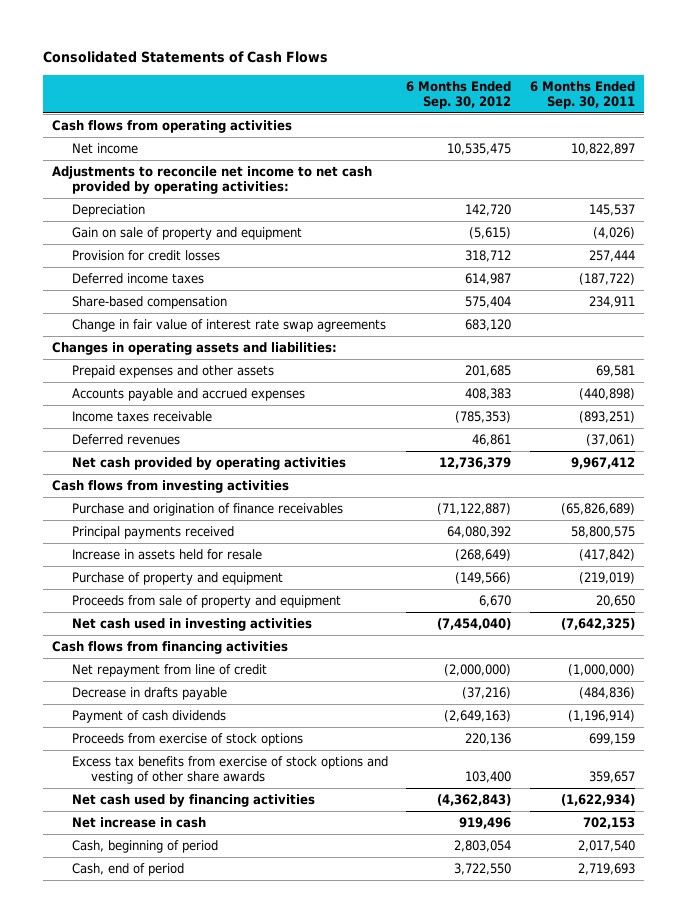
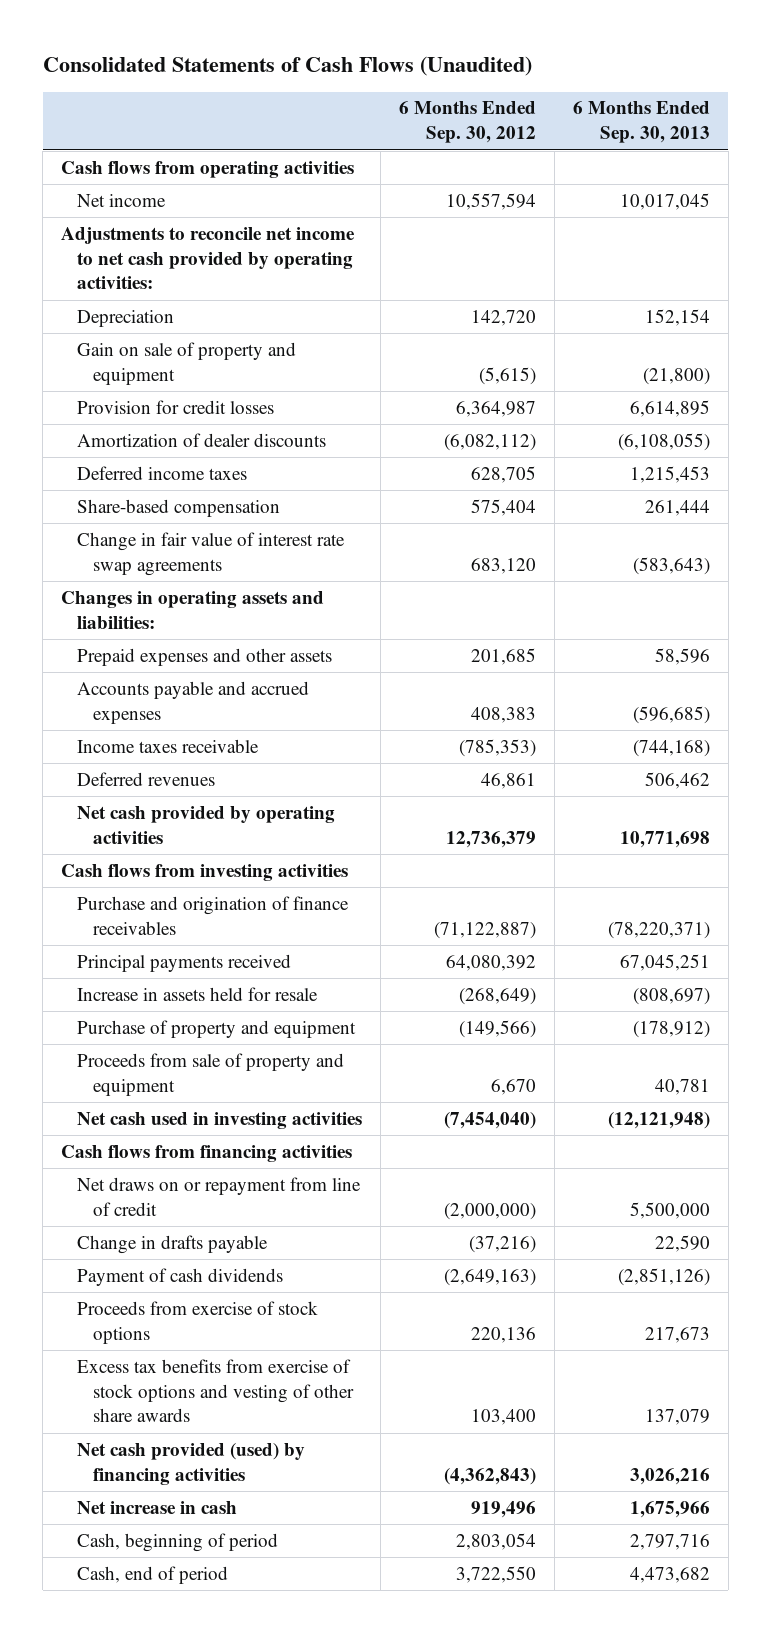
[43,51,329,64] Consolidated Statements of Cash Flows -> [42,56,532,77] Consolidated Statements of Cash Flows (Unaudited)
[529,80,635,109] 6 Months Ended Sep. 30, 2011 -> none
none -> [572,101,710,144] 6 Months Ended Sep. 30, 2013
[447,143,512,156] 10,535,475 -> [445,192,536,210] 10,557,594
[465,250,512,263] 318,712 -> [455,400,536,417] 6,364,987
none -> [77,432,327,447] Amortization of dealer discounts
[465,273,512,286] 614,987 -> [470,465,536,483] 628,705
[71,664,267,678] Net repayment from line of credit -> [77,1176,362,1216] Net draws on or repayment from line of credit
[71,687,227,701] Decrease in drafts payable -> [77,1234,269,1254] Change in drafts payable
[71,794,315,808] Net cash used by financing activities -> [77,1442,306,1485] Net cash provided (used) by financing activities

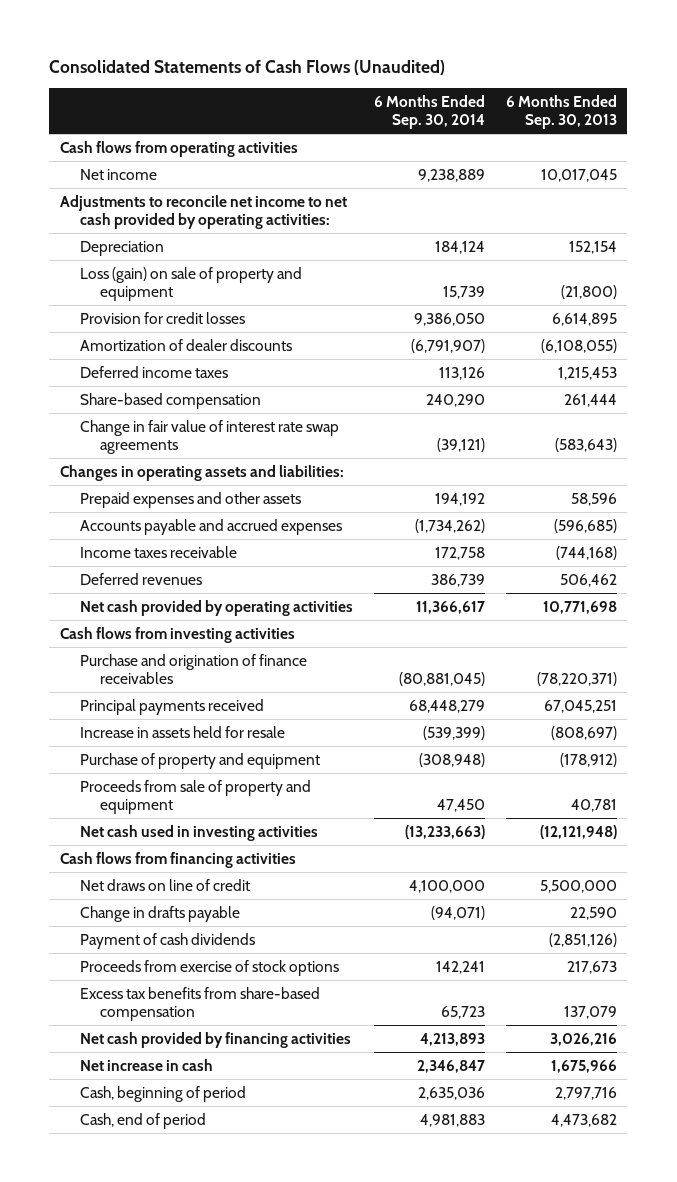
[398,101,536,144] 6 Months Ended Sep. 30, 2012 -> none
none -> [373,94,485,130] 6 Months Ended Sep. 30, 2014
[77,341,297,385] Gain on sale of property and equipment -> [79,266,302,301] Loss (gain) on sale of property and equipment
[77,1176,362,1216] Net draws on or repayment from line of credit -> [79,878,250,891] Net draws on line of credit
[77,1358,355,1423] Excess tax benefits from exercise of stock options and vesting of other share awards -> [79,986,320,1021] Excess tax benefits from share-based compensation
[77,1442,306,1485] Net cash provided (used) by financing activities -> [79,1031,351,1048] Net cash provided by financing activities

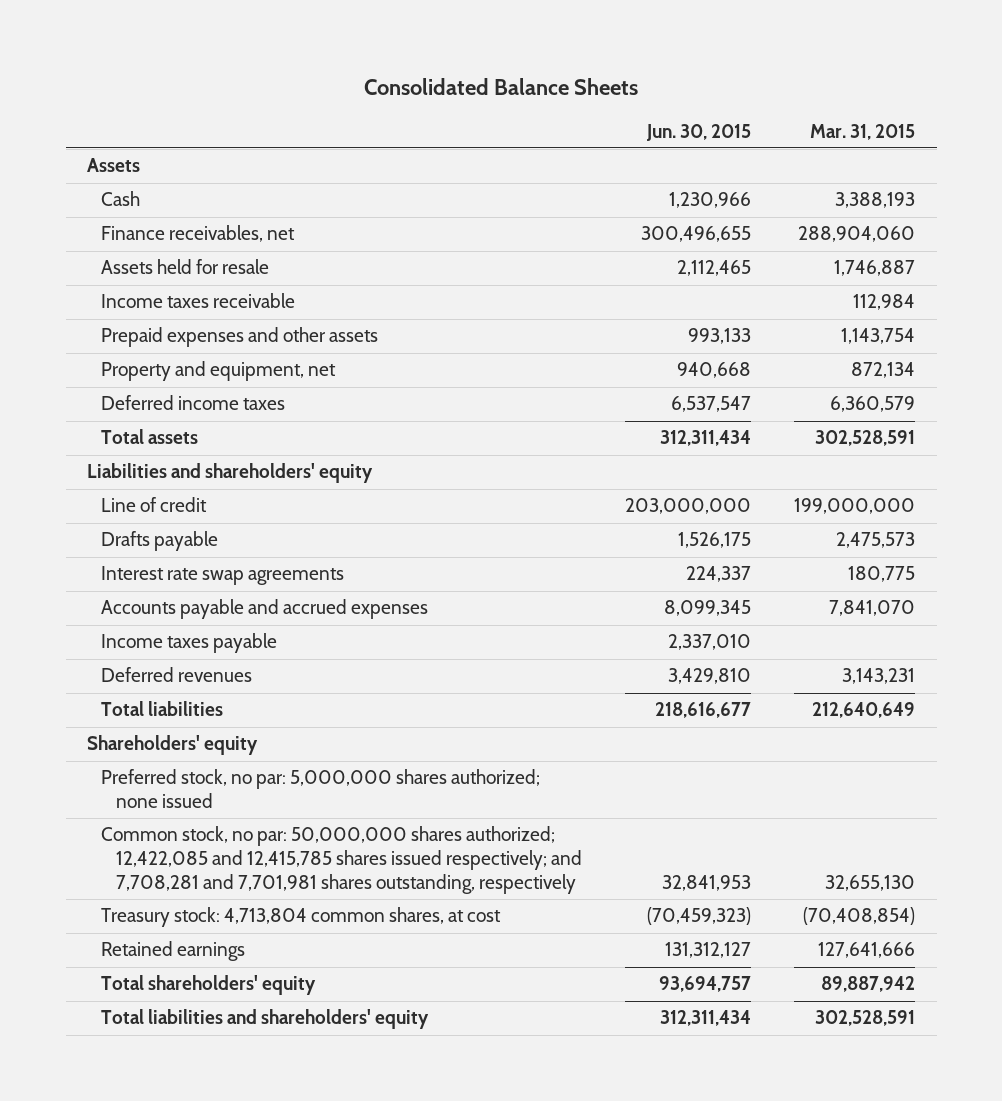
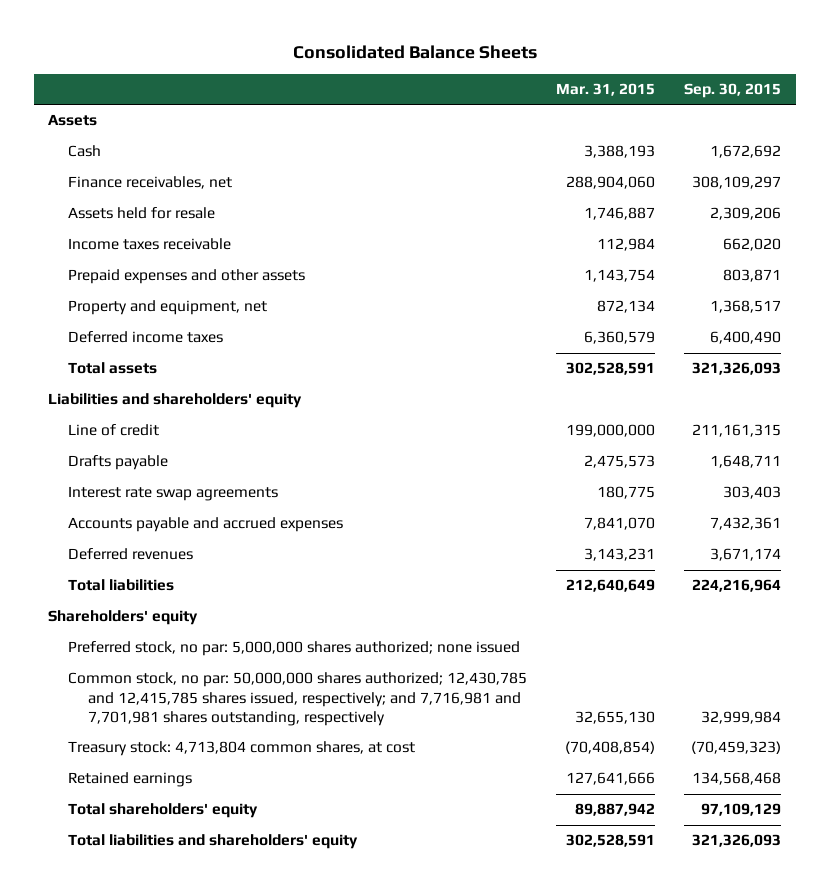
[645,123,751,141] Jun. 30, 2015 -> none
none -> [684,82,782,98] Sep. 30, 2015
[101,633,278,654] Income taxes payable -> none
[101,826,582,895] Common stock, no par: 50,000,000 shares authorized; 12,422,085 and 12,415,785 shares issued respectively; and 7,708,281 and 7,701,981 shares outstanding, respectively -> [67,672,527,726] Common stock, no par: 50,000,000 shares authorized; 12,430,785 and 12,415,785 shares issued, respectively; and 7,716,981 and 7,701,981 shares outstanding, respectively

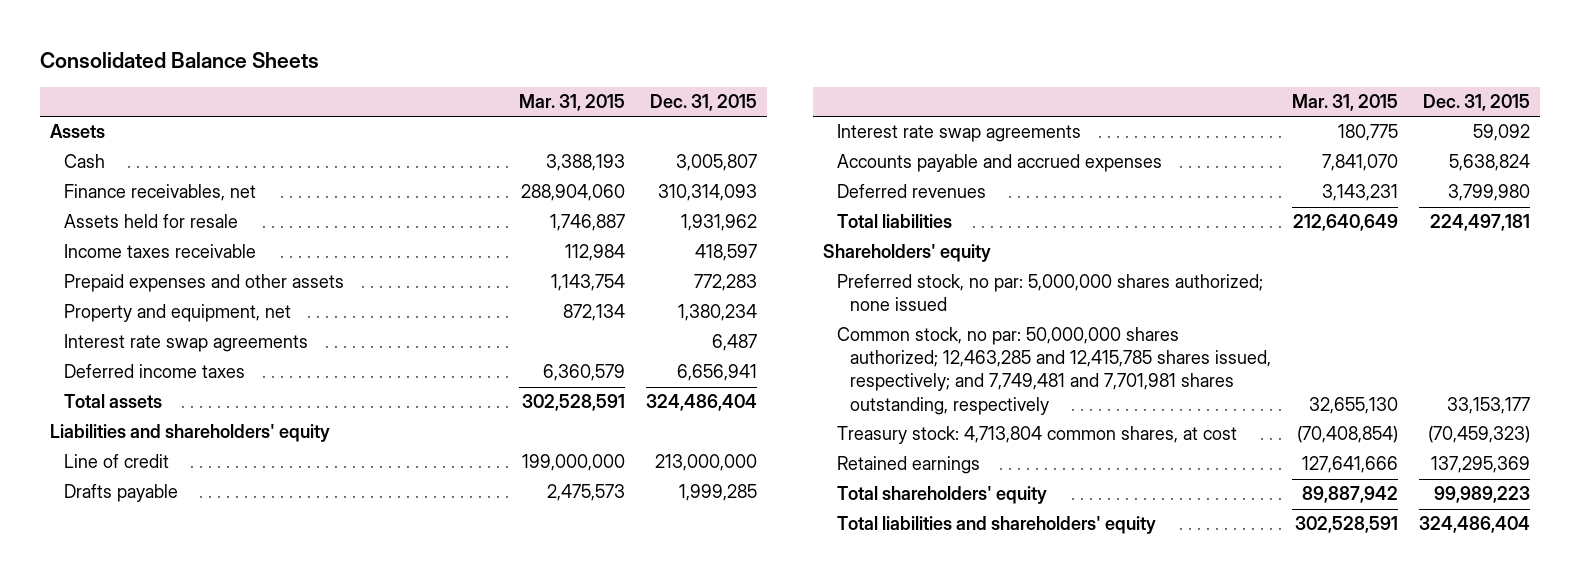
[684,82,782,98] Sep. 30, 2015 -> none
none -> [650,93,758,111] Dec. 31, 2015
none -> [64,334,309,353] Interest rate swap agreements
[67,672,527,726] Common stock, no par: 50,000,000 shares authorized; 12,430,785 and 12,415,785 shares issued, respectively; and 7,716,981 and 7,701,981 shares outstanding, respectively -> [836,327,1272,415] Common stock, no par: 50,000,000 shares authorized; 12,463,285 and 12,415,785 shares issued, respectively; and 7,749,481 and 7,701,981 shares outstanding, respectively

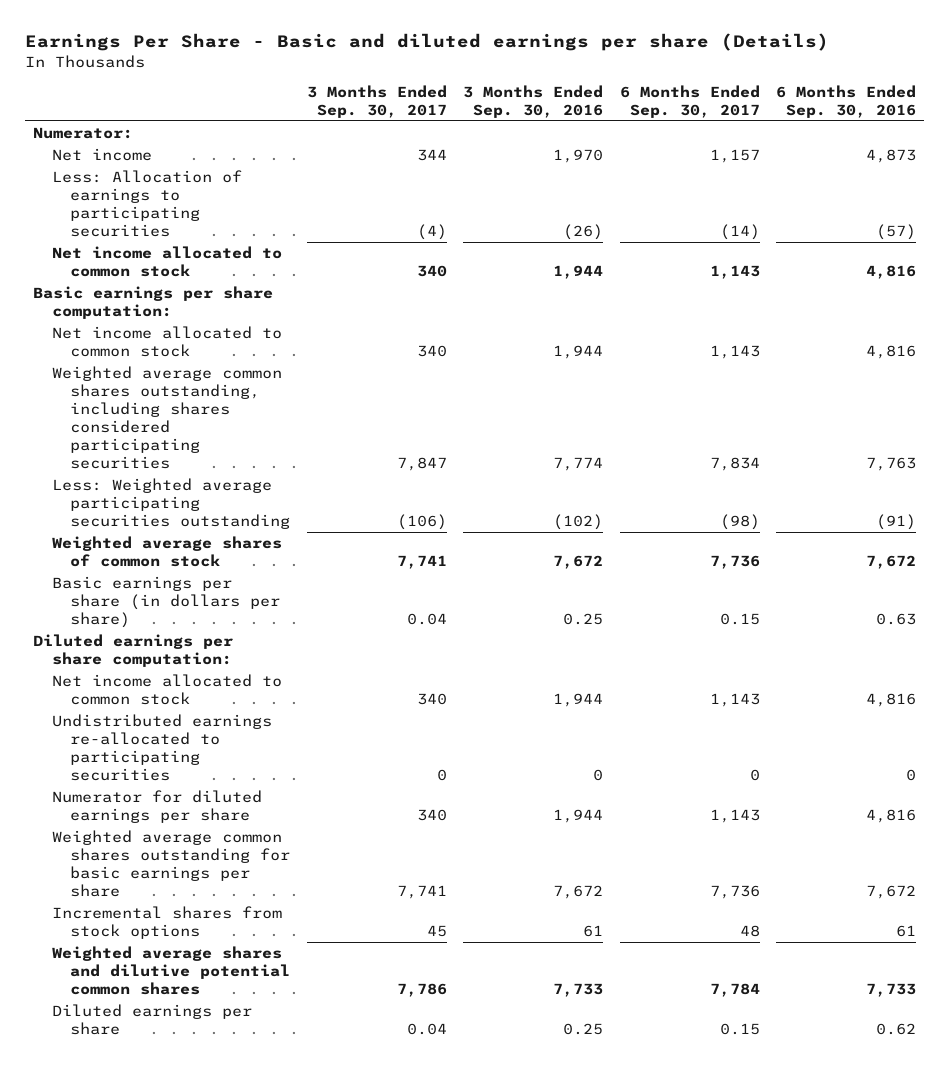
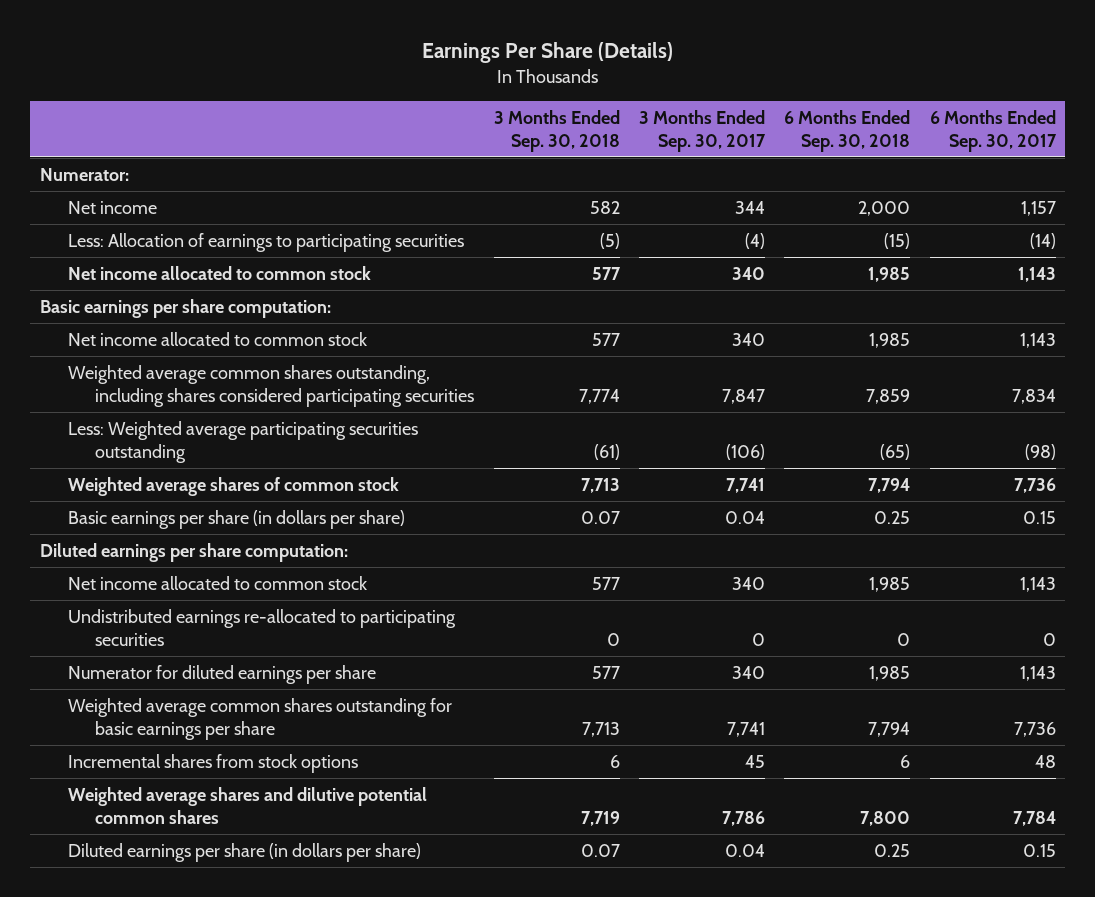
[24,33,829,52] Earnings Per Share - Basic and diluted earnings per share (Details) -> [421,42,673,64] Earnings Per Share (Details)
[463,84,604,118] 3 Months Ended Sep. 30, 2016 -> none
[776,84,917,118] 6 Months Ended Sep. 30, 2016 -> none
none -> [493,109,620,152] 3 Months Ended Sep. 30, 2018
none -> [784,109,911,152] 6 Months Ended Sep. 30, 2018
[51,1003,252,1035] Diluted earnings per share -> [67,842,421,862] Diluted earnings per share (in dollars per share)

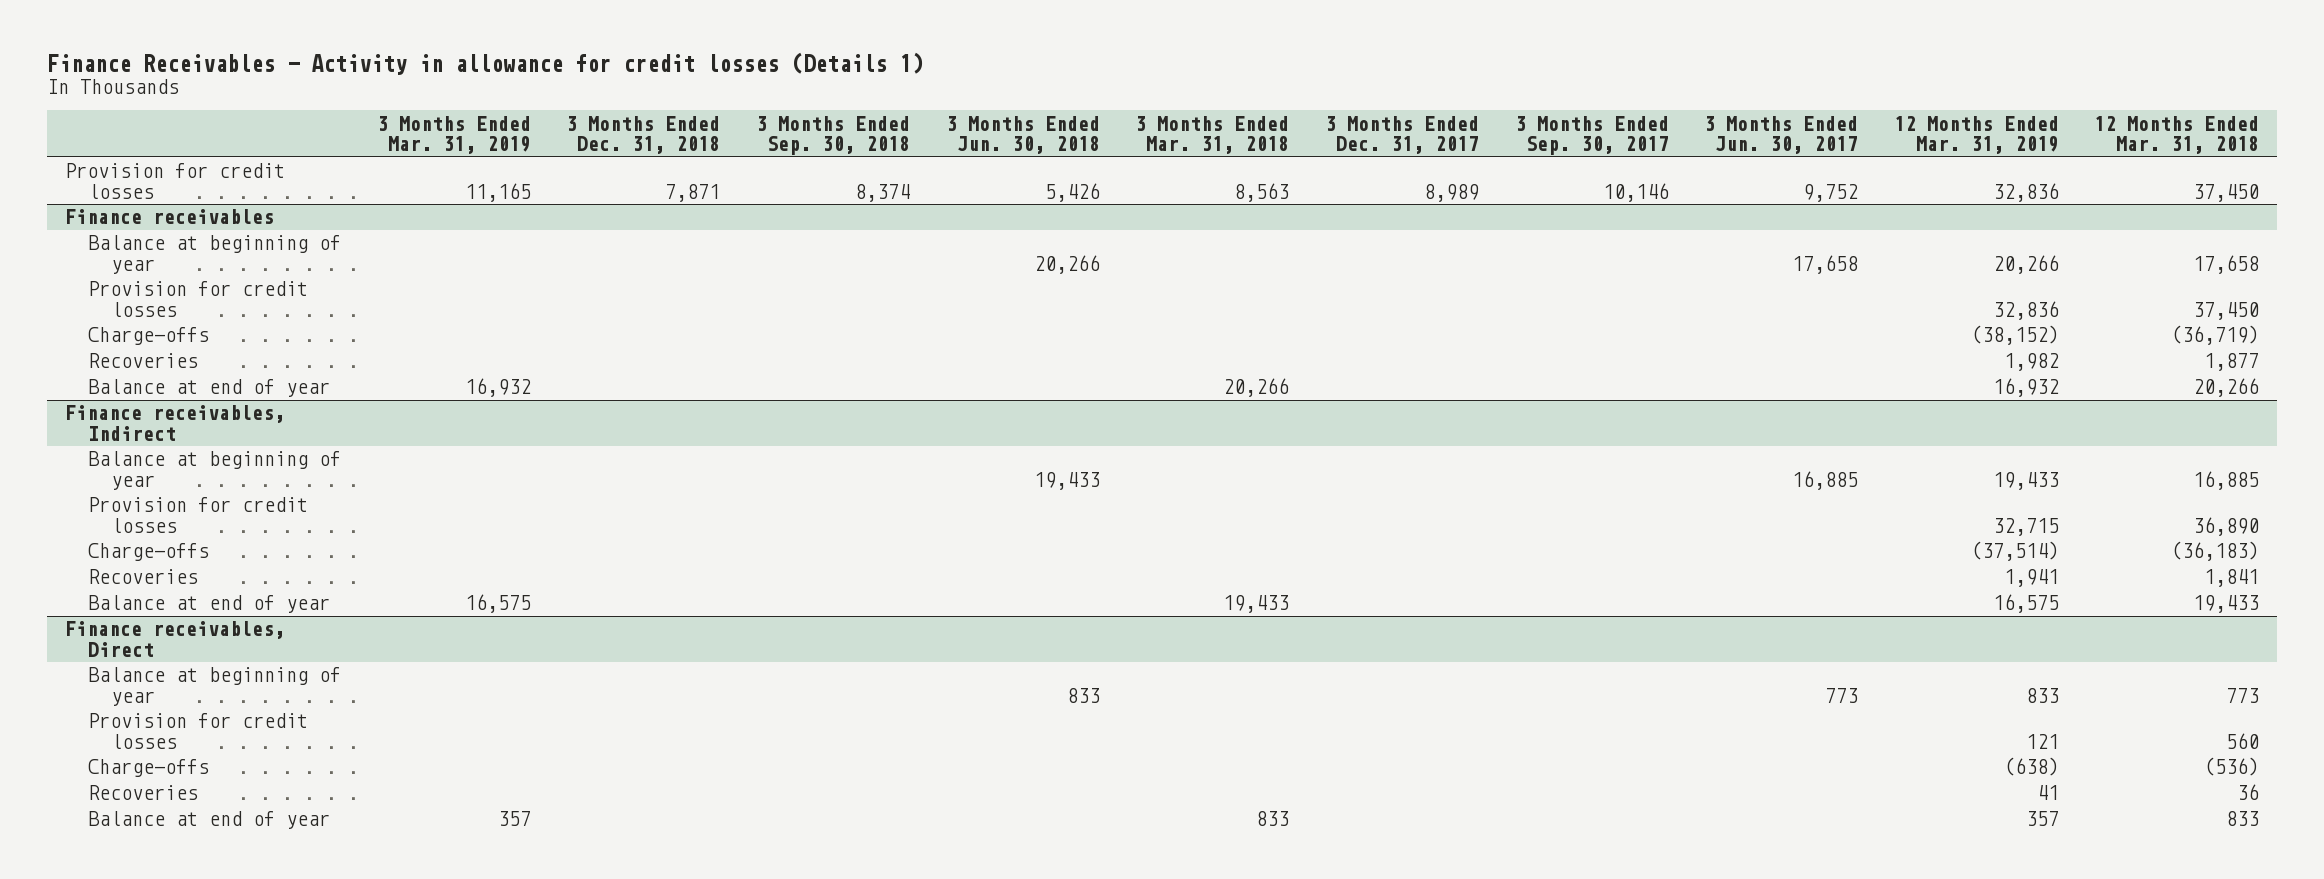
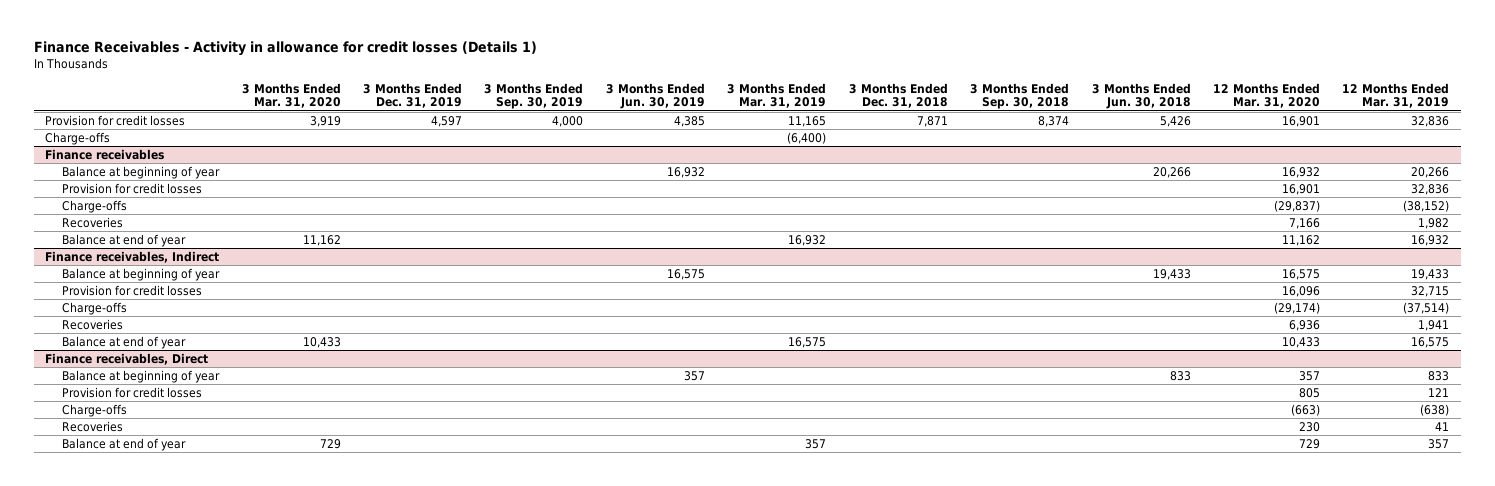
[1135,115,1290,155] 3 Months Ended Mar. 31, 2018 -> none
[1324,115,1479,155] 3 Months Ended Dec. 31, 2017 -> none
[1514,115,1669,156] 3 Months Ended Sep. 30, 2017 -> none
[1704,115,1859,155] 3 Months Ended Jun. 30, 2017 -> none
[2094,115,2260,155] 12 Months Ended Mar. 31, 2018 -> none
none -> [241,82,341,109] 3 Months Ended Mar. 31, 2020
none -> [363,82,463,109] 3 Months Ended Dec. 31, 2019
none -> [484,82,584,110] 3 Months Ended Sep. 30, 2019
none -> [605,82,705,110] 3 Months Ended Jun. 30, 2019
none -> [1212,82,1320,109] 12 Months Ended Mar. 31, 2020
none -> [45,131,111,145] Charge-offs

